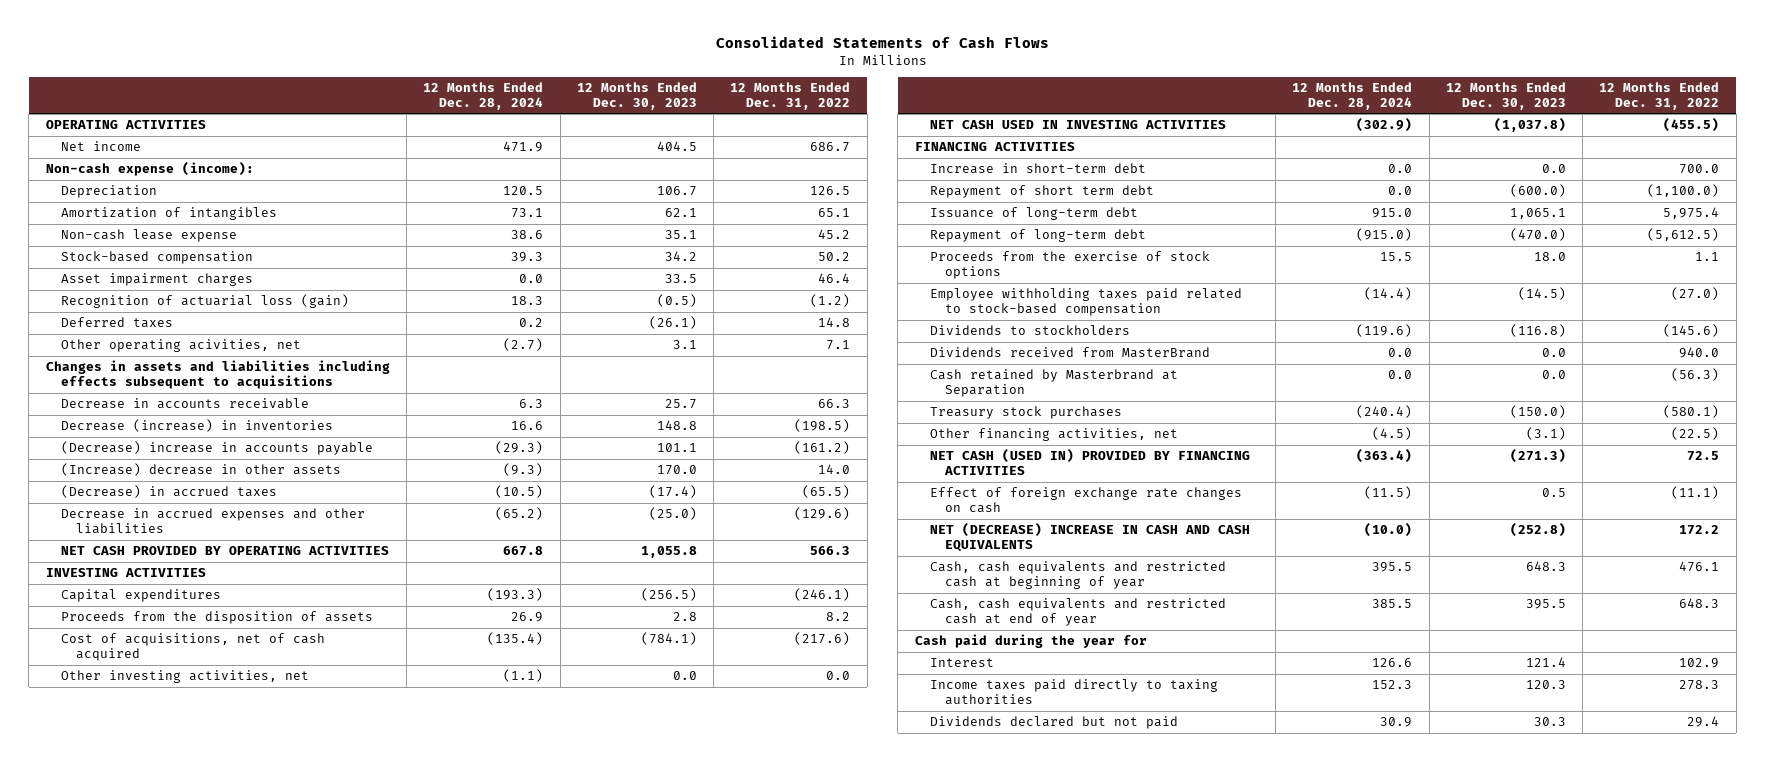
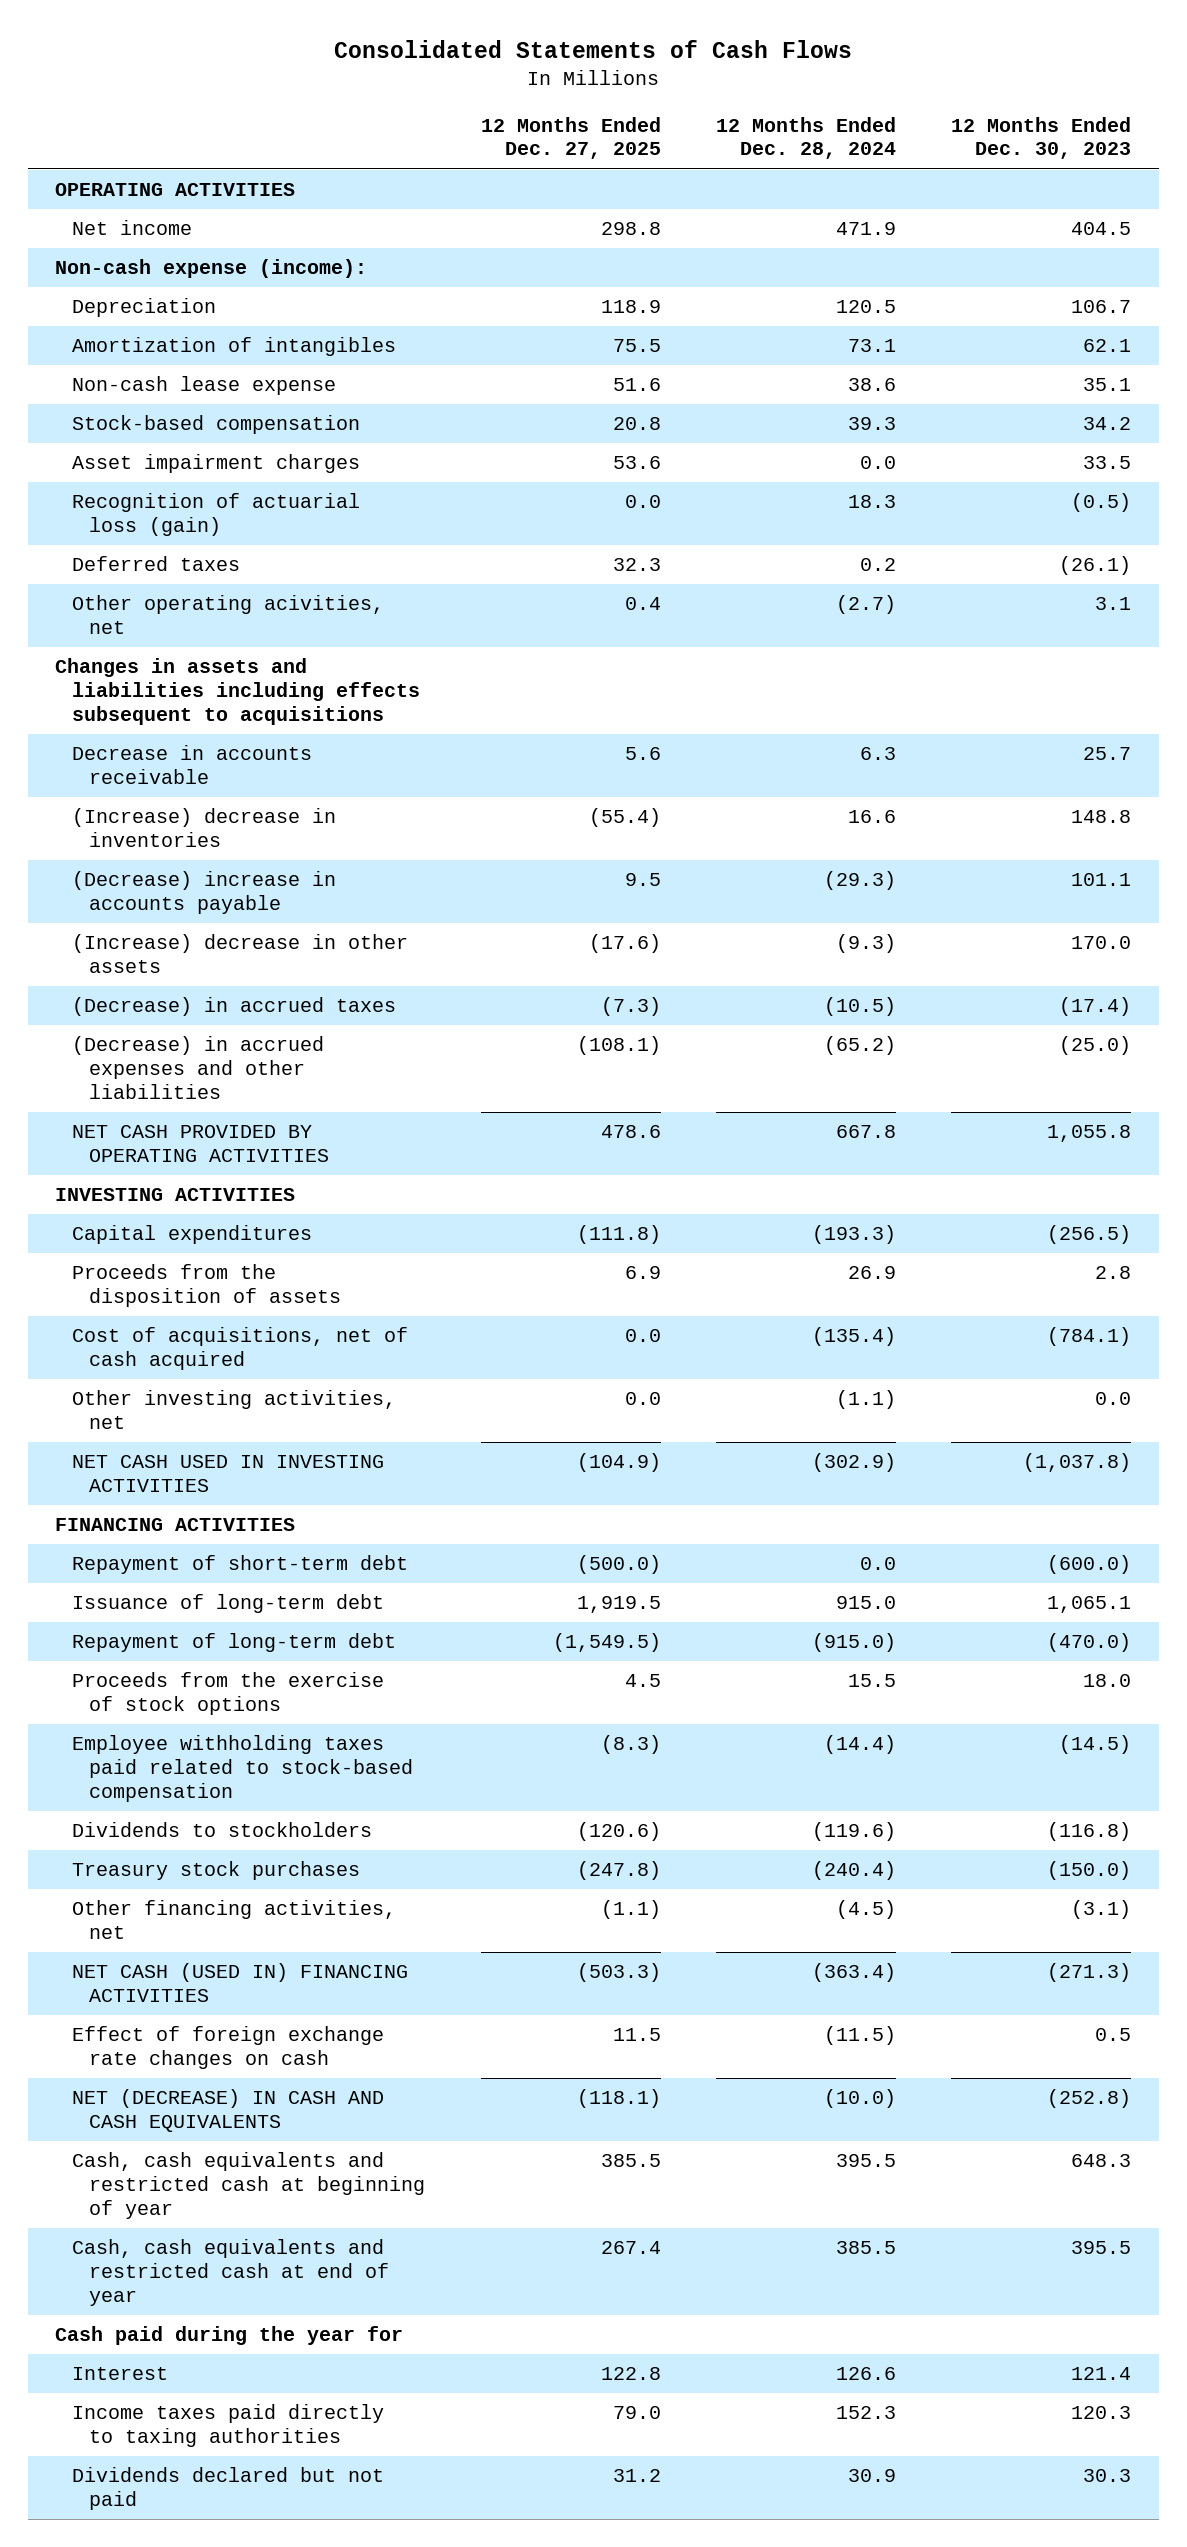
[730,82,851,110] 12 Months Ended Dec. 31, 2022 -> none
none -> [480,116,661,160] 12 Months Ended Dec. 27, 2025
[61,419,334,433] Decrease (increase) in inventories -> [72,808,337,848] (Increase) decrease in inventories
[61,508,366,534] Decrease in accrued expenses and other liabilities -> [72,1036,325,1100] (Decrease) in accrued expenses and other liabilities
[930,163,1147,175] Increase in short-term debt -> none
[930,185,1155,199] Repayment of short term debt -> [72,1555,409,1575] Repayment of short-term debt
[930,347,1211,359] Dividends received from MasterBrand -> none
[930,369,1179,397] Cash retained by Masterbrand at Separation -> none
[930,449,1251,475] NET CASH (USED IN) PROVIDED BY FINANCING ACTIVITIES -> [72,1963,409,2003] NET CASH (USED IN) FINANCING ACTIVITIES
[930,523,1251,552] NET (DECREASE) INCREASE IN CASH AND CASH EQUIVALENTS -> [72,2089,385,2133] NET (DECREASE) IN CASH AND CASH EQUIVALENTS

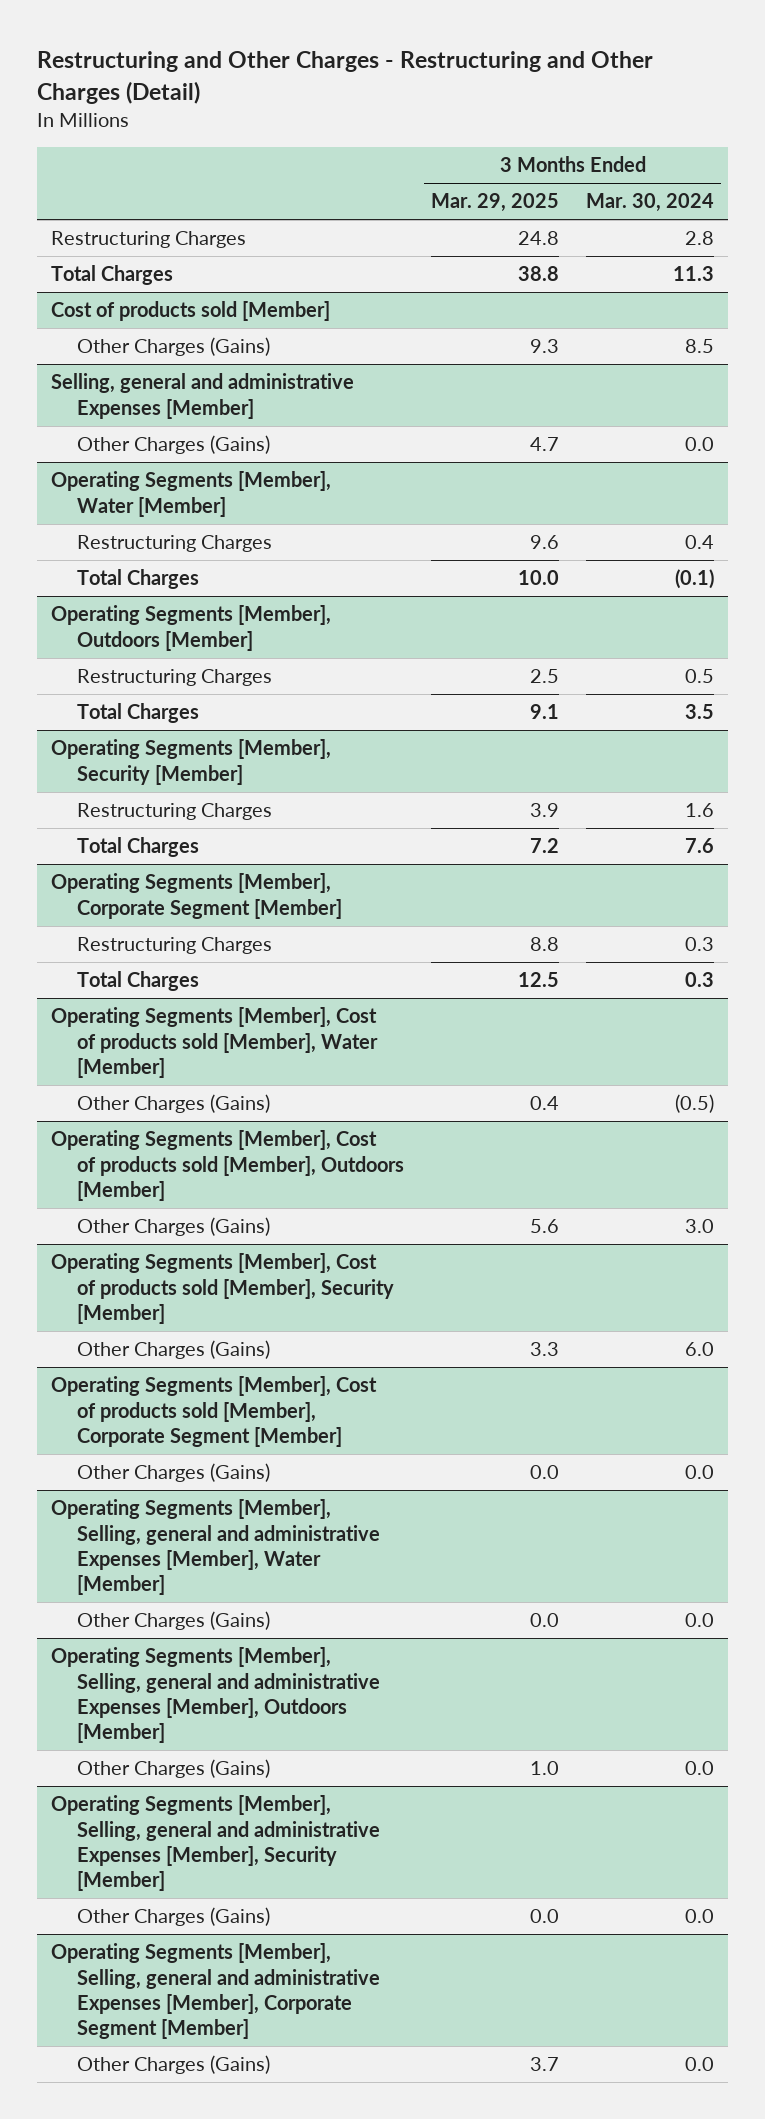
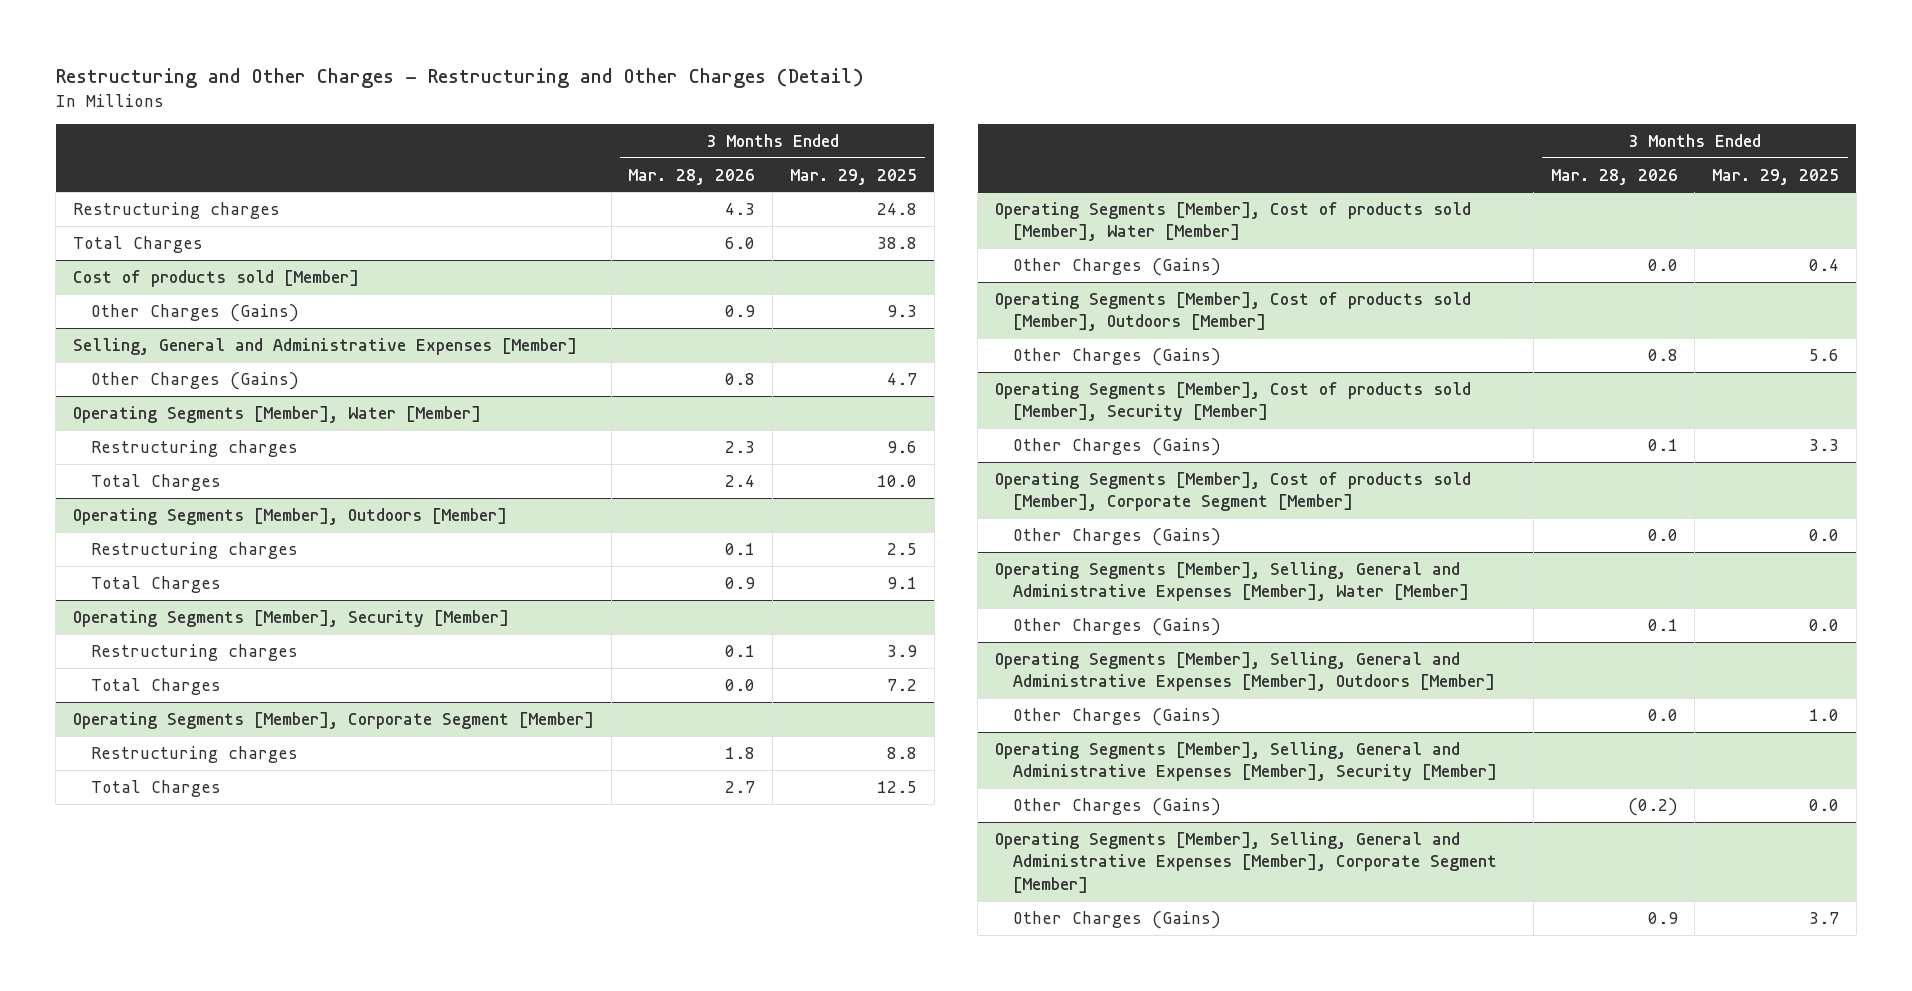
[586,193,715,213] Mar. 30, 2024 -> none
none -> [628,168,756,185] Mar. 28, 2026
[50,231,246,249] Restructuring Charges -> [73,201,281,219] Restructuring charges
[50,373,354,419] Selling, general and administrative Expenses [Member] -> [73,337,578,355] Selling, General and Administrative Expenses [Member]
[76,535,272,553] Restructuring Charges -> [91,439,299,457] Restructuring charges
[76,669,272,687] Restructuring Charges -> [91,541,299,559] Restructuring charges
[76,803,272,821] Restructuring Charges -> [91,643,299,661] Restructuring charges
[76,937,272,955] Restructuring Charges -> [91,745,299,763] Restructuring charges
[50,1499,380,1596] Operating Segments [Member], Selling, general and administrative Expenses [Member], Water [Member] -> [995,561,1470,602] Operating Segments [Member], Selling, General and Administrative Expenses [Member], Water [Member]
[50,1647,380,1744] Operating Segments [Member], Selling, general and administrative Expenses [Member], Outdoors [Member] -> [995,651,1496,692] Operating Segments [Member], Selling, General and Administrative Expenses [Member], Outdoors [Member]
[50,1795,380,1892] Operating Segments [Member], Selling, general and administrative Expenses [Member], Security [Member] -> [995,741,1498,782] Operating Segments [Member], Selling, General and Administrative Expenses [Member], Security [Member]
[50,1943,380,2040] Operating Segments [Member], Selling, general and administrative Expenses [Member], Corporate Segment [Member] -> [995,831,1498,894] Operating Segments [Member], Selling, General and Administrative Expenses [Member], Corporate Segment [Member]

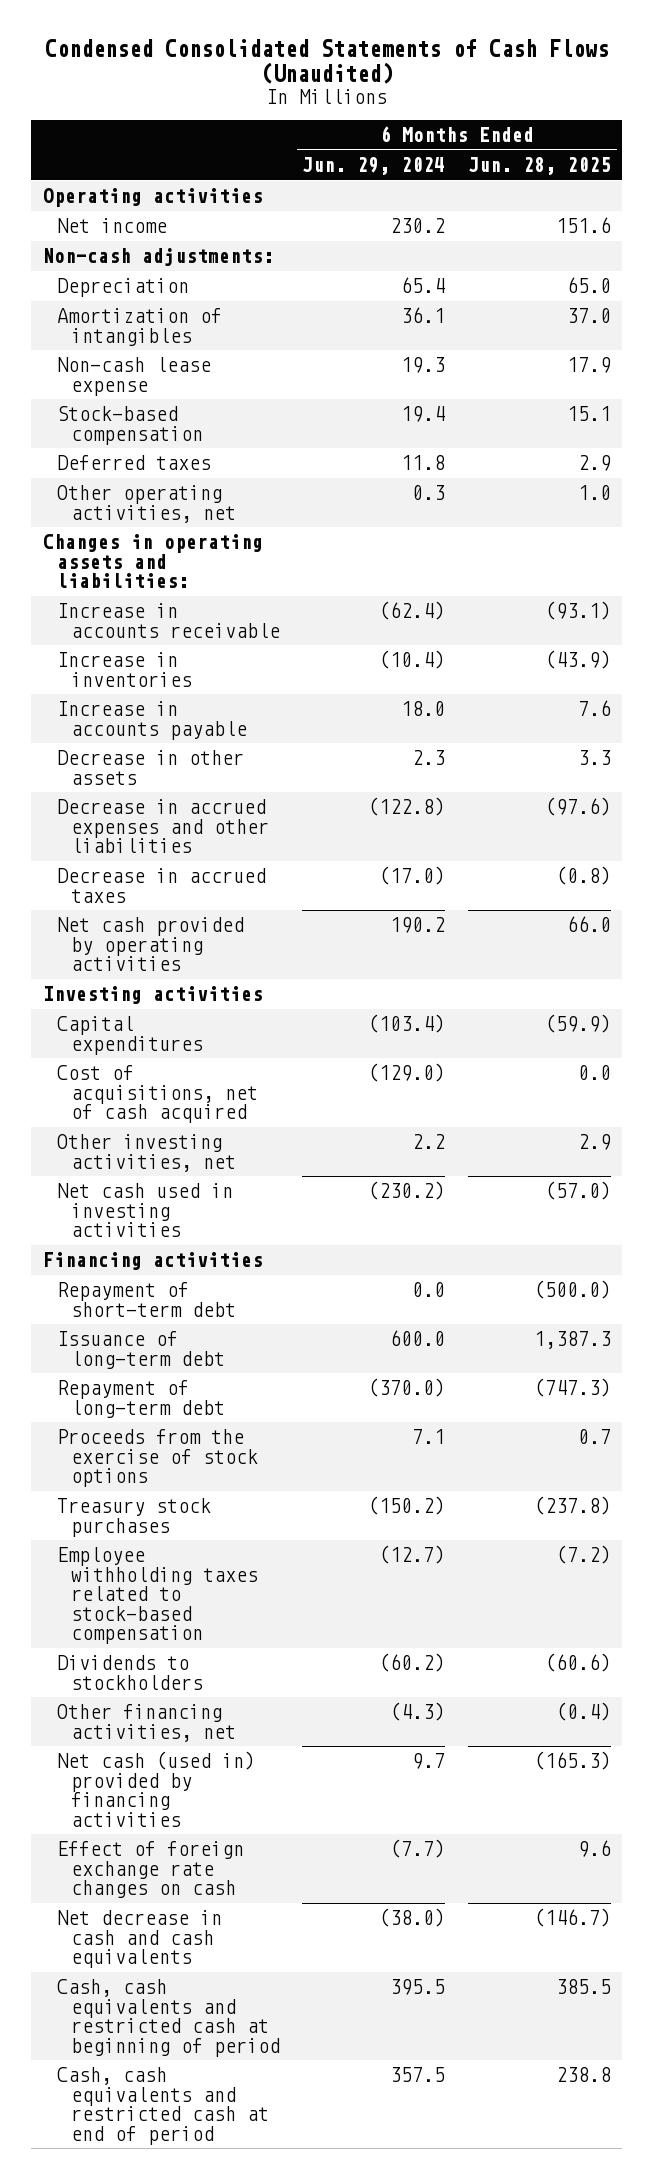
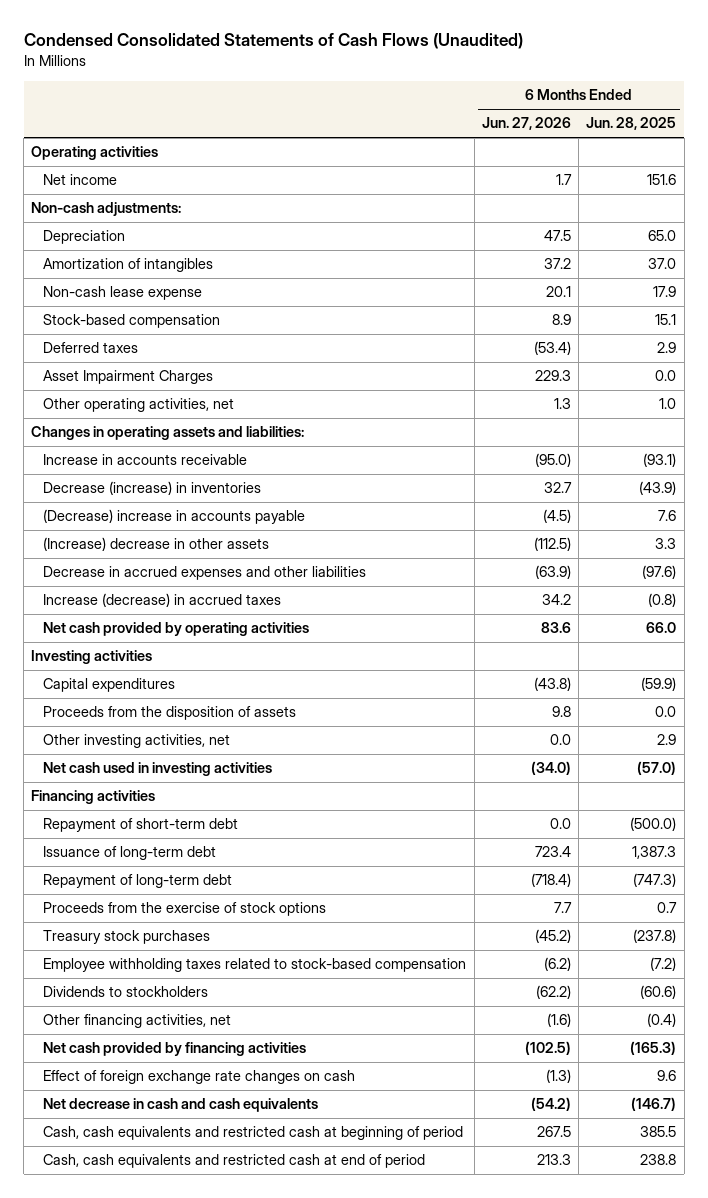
[302,157,446,176] Jun. 29, 2024 -> none
none -> [481,117,571,131] Jun. 27, 2026
none -> [43,370,214,385] Asset Impairment Charges
[56,652,192,687] Increase in inventories -> [43,481,262,496] Decrease (increase) in inventories
[56,701,247,740] Increase in accounts payable -> [43,509,306,525] (Decrease) increase in accounts payable
[56,750,244,785] Decrease in other assets -> [43,537,270,552] (Increase) decrease in other assets
[56,868,266,903] Decrease in accrued taxes -> [43,593,282,608] Increase (decrease) in accrued taxes
[56,1065,258,1124] Cost of acquisitions, net of cash acquired -> none
none -> [43,706,297,721] Proceeds from the disposition of assets
[56,1751,255,1827] Net cash (used in) provided by financing activities -> [43,1042,307,1057] Net cash provided by financing activities

